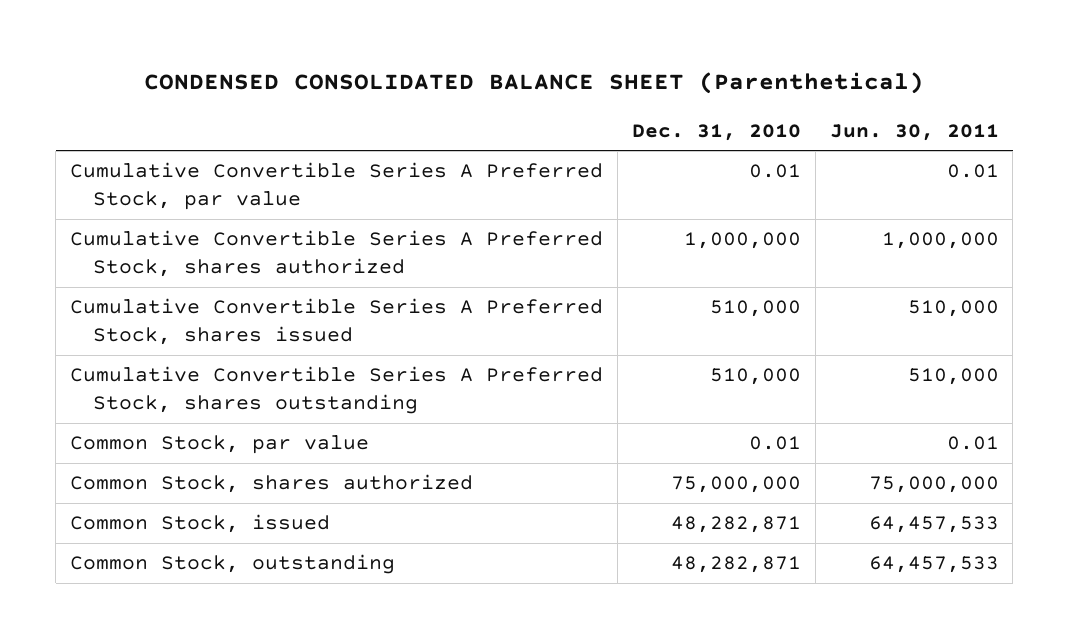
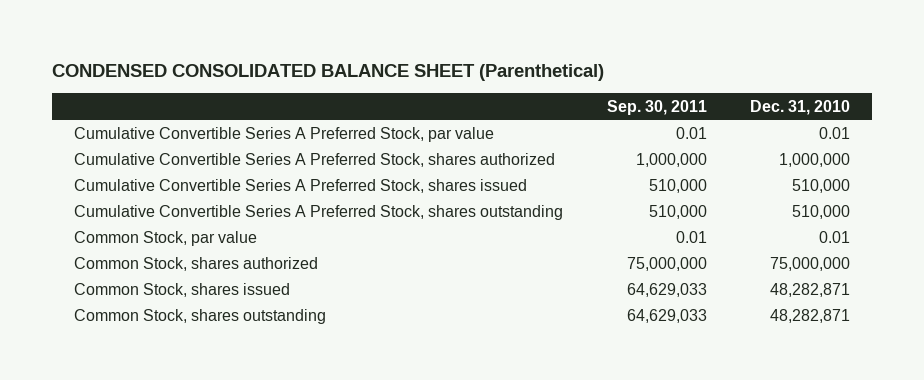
[829,123,999,141] Jun. 30, 2011 -> none
none -> [606,99,707,115] Sep. 30, 2011
[69,514,330,534] Common Stock, issued -> [74,282,291,297] Common Stock, shares issued
[69,554,395,575] Common Stock, outstanding -> [74,308,327,324] Common Stock, shares outstanding

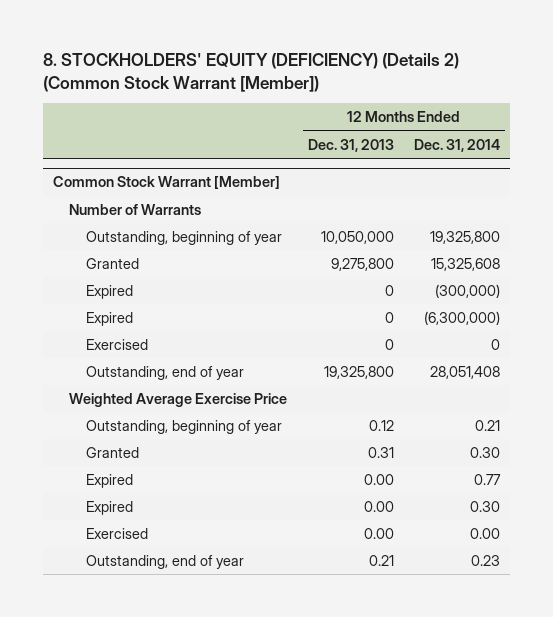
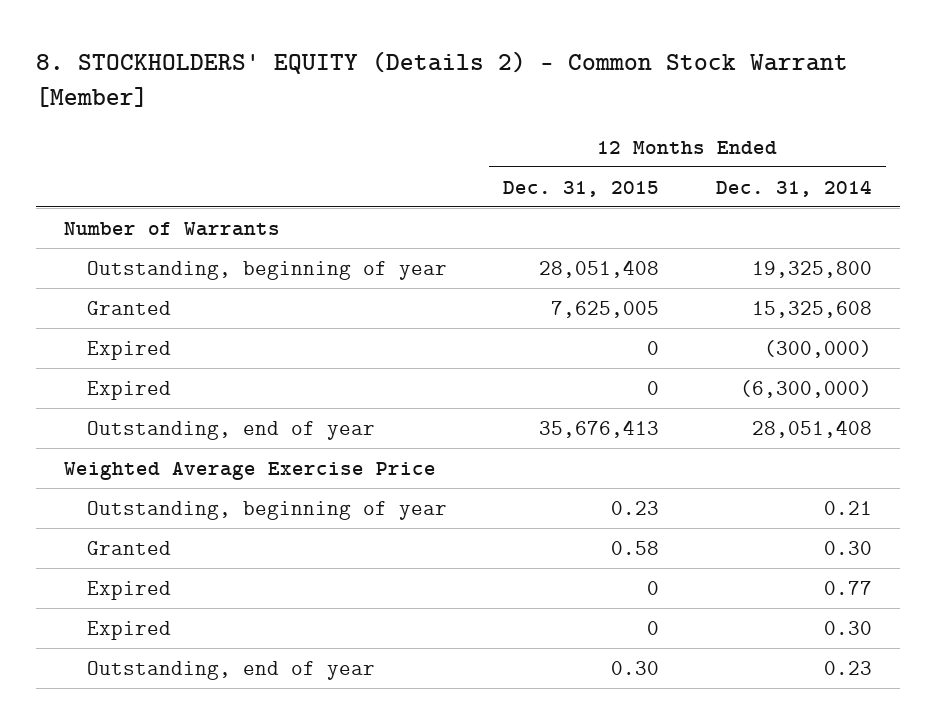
[43,53,460,92] 8. STOCKHOLDERS' EQUITY (DEFICIENCY) (Details 2) (Common Stock Warrant [Member]) -> [36,51,849,107] 8. STOCKHOLDERS' EQUITY (Details 2) - Common Stock Warrant [Member]
[307,138,394,152] Dec. 31, 2013 -> none
none -> [503,180,660,197] Dec. 31, 2015
[53,176,281,190] Common Stock Warrant [Member] -> none
[85,339,148,351] Exercised -> none
[85,528,148,540] Exercised -> none

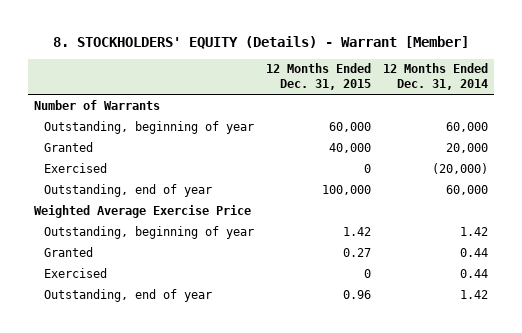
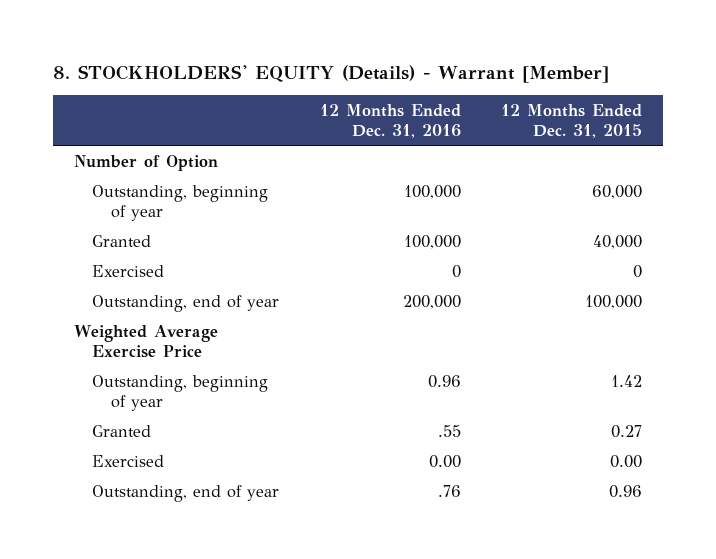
[383,63,489,90] 12 Months Ended Dec. 31, 2014 -> none
none -> [319,103,461,138] 12 Months Ended Dec. 31, 2016
[34,99,161,110] Number of Warrants -> [73,154,218,171] Number of Option
[364,268,372,278] 0 -> [610,454,643,468] 0.00

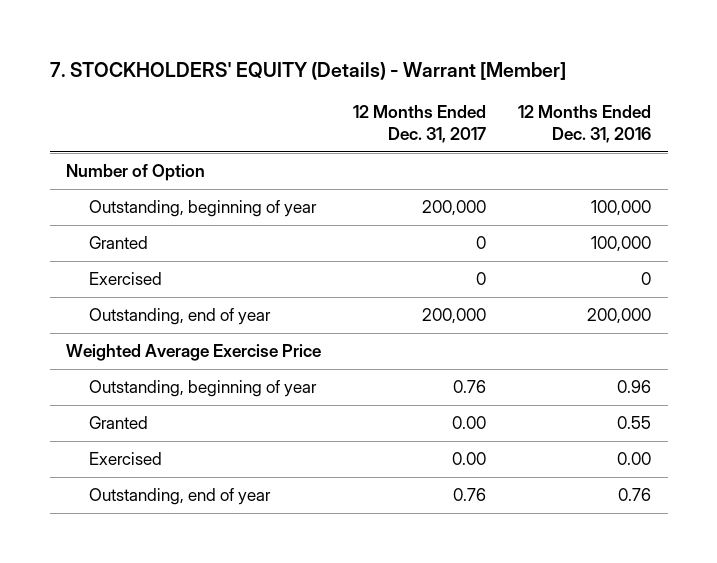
[53,64,610,83] 8. STOCKHOLDERS' EQUITY (Details) - Warrant [Member] -> [49,61,566,80] 7. STOCKHOLDERS' EQUITY (Details) - Warrant [Member]
[501,103,643,138] 12 Months Ended Dec. 31, 2015 -> none
none -> [353,104,487,144] 12 Months Ended Dec. 31, 2017
[437,424,461,437] .55 -> [617,416,652,430] 0.55
[437,484,461,497] .76 -> [618,488,652,502] 0.76

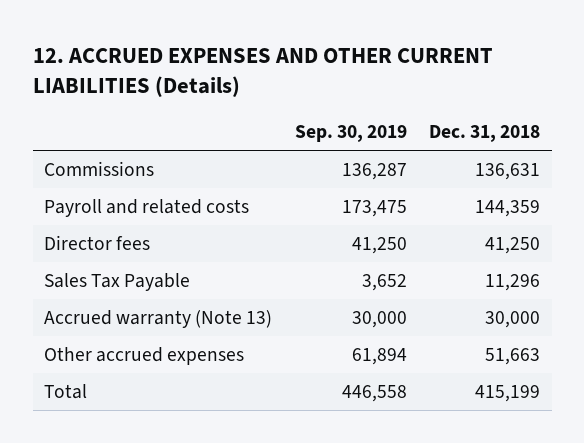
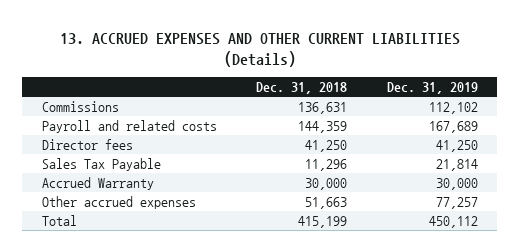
[32,48,493,98] 12. ACCRUED EXPENSES AND OTHER CURRENT LIABILITIES (Details) -> [59,32,460,67] 13. ACCRUED EXPENSES AND OTHER CURRENT LIABILITIES (Details)
[294,124,407,142] Sep. 30, 2019 -> none
none -> [386,81,478,94] Dec. 31, 2019
[44,310,273,329] Accrued warranty (Note 13) -> [41,176,154,190] Accrued Warranty

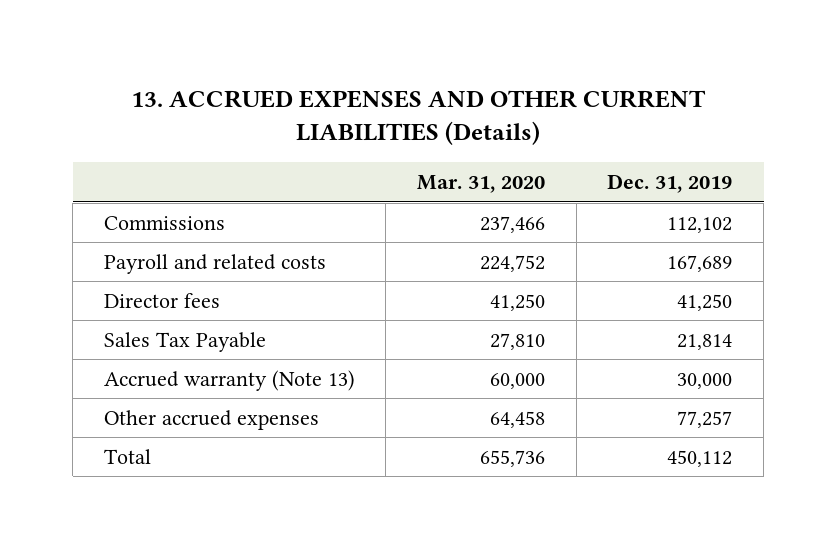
[256,81,348,94] Dec. 31, 2018 -> none
none -> [417,175,546,194] Mar. 31, 2020
[41,176,154,190] Accrued Warranty -> [103,369,355,391] Accrued warranty (Note 13)

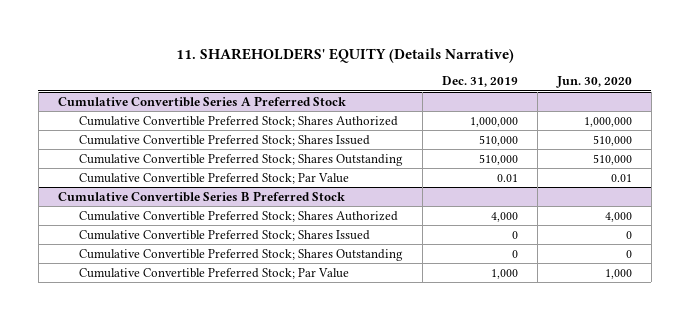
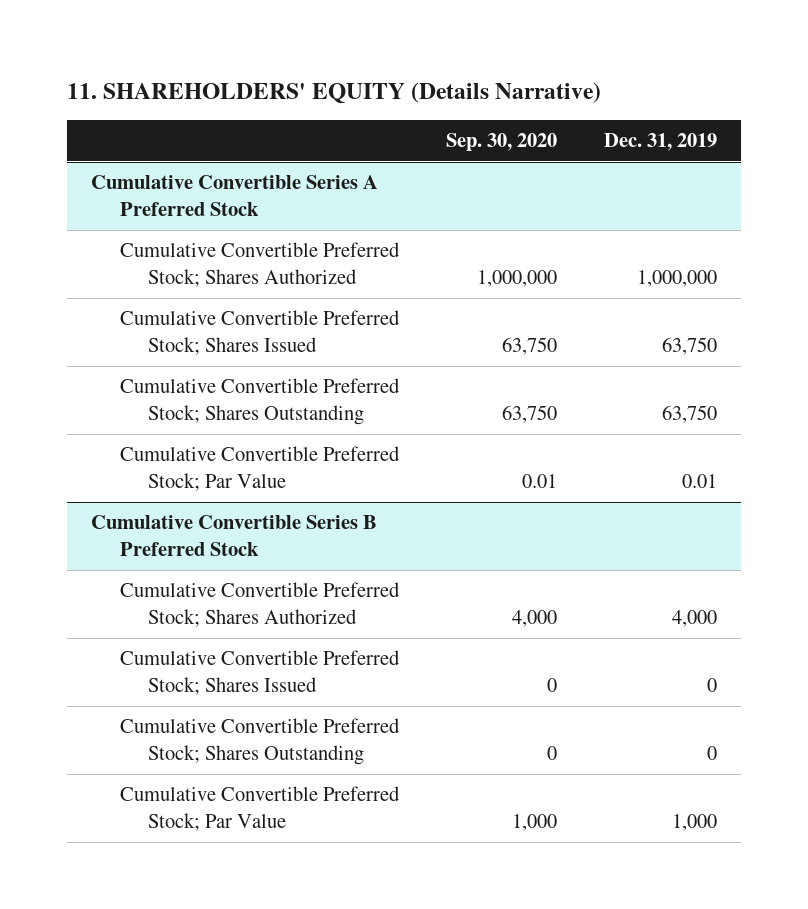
[555,76,632,89] Jun. 30, 2020 -> none
none -> [446,132,558,151] Sep. 30, 2020
[478,134,518,146] 510,000 -> [662,336,718,355] 63,750
[478,153,518,165] 510,000 -> [662,404,718,423] 63,750

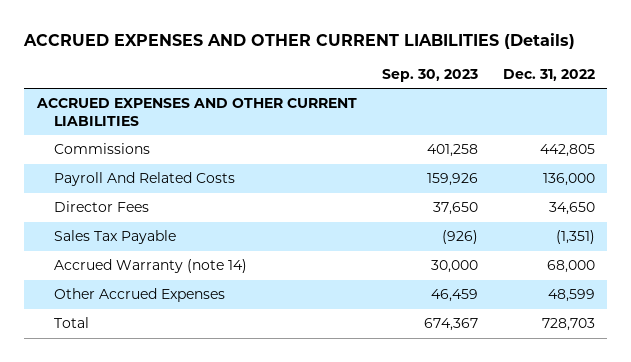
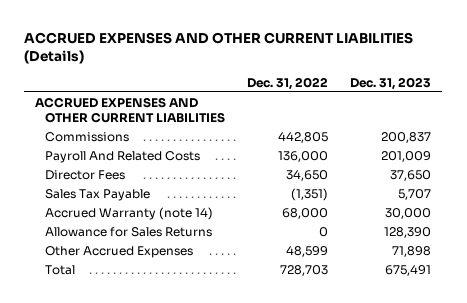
[381,68,478,82] Sep. 30, 2023 -> none
none -> [350,76,432,90] Dec. 31, 2023
none -> [45,226,213,237] Allowance for Sales Returns

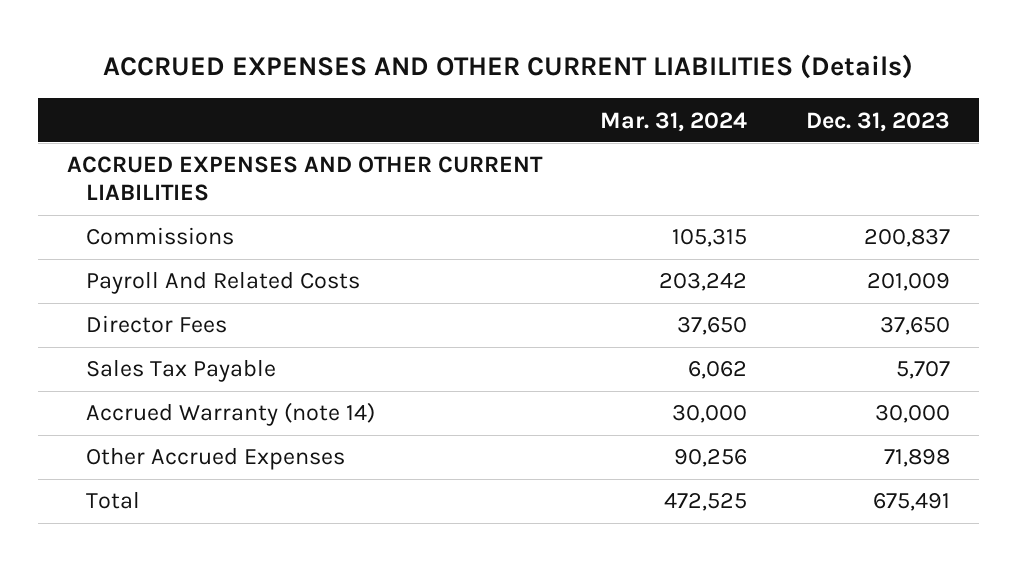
[247,76,329,90] Dec. 31, 2022 -> none
none -> [600,111,748,132] Mar. 31, 2024
[45,226,213,237] Allowance for Sales Returns -> none

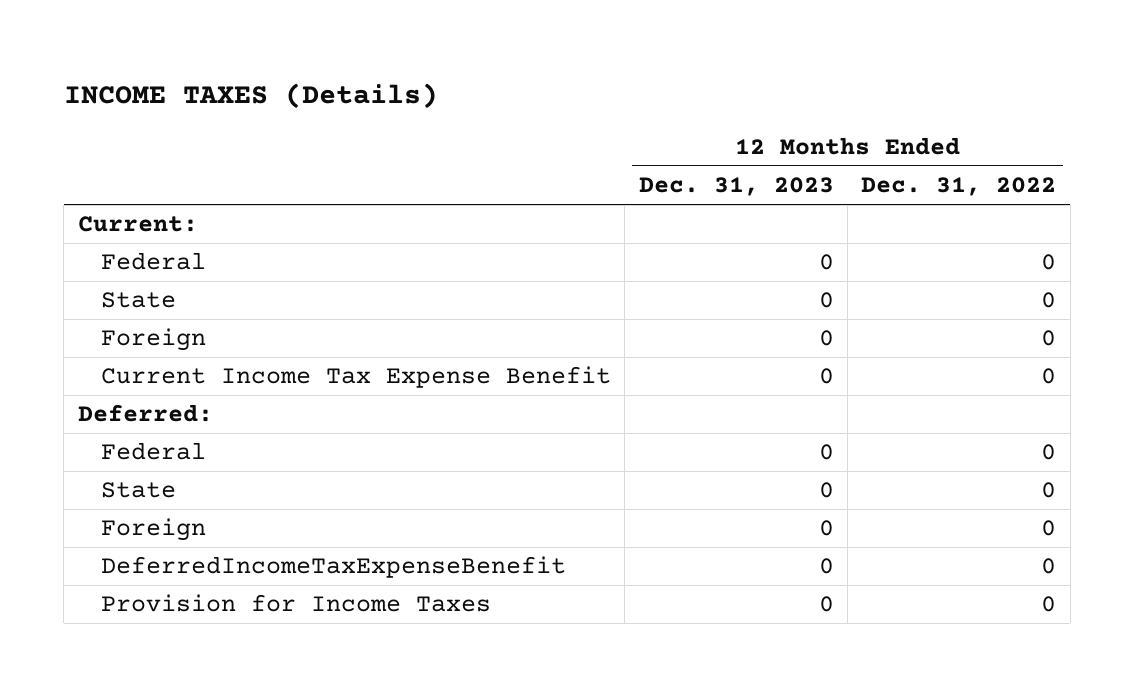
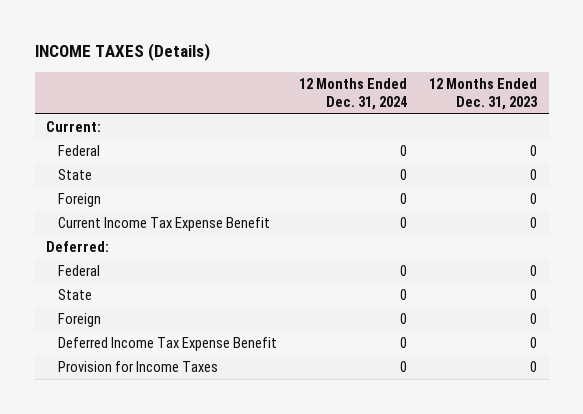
[861,177,1057,197] Dec. 31, 2022 -> none
none -> [299,78,408,111] 12 Months Ended Dec. 31, 2024
[101,556,567,579] DeferredIncomeTaxExpenseBenefit -> [57,337,277,352] Deferred Income Tax Expense Benefit

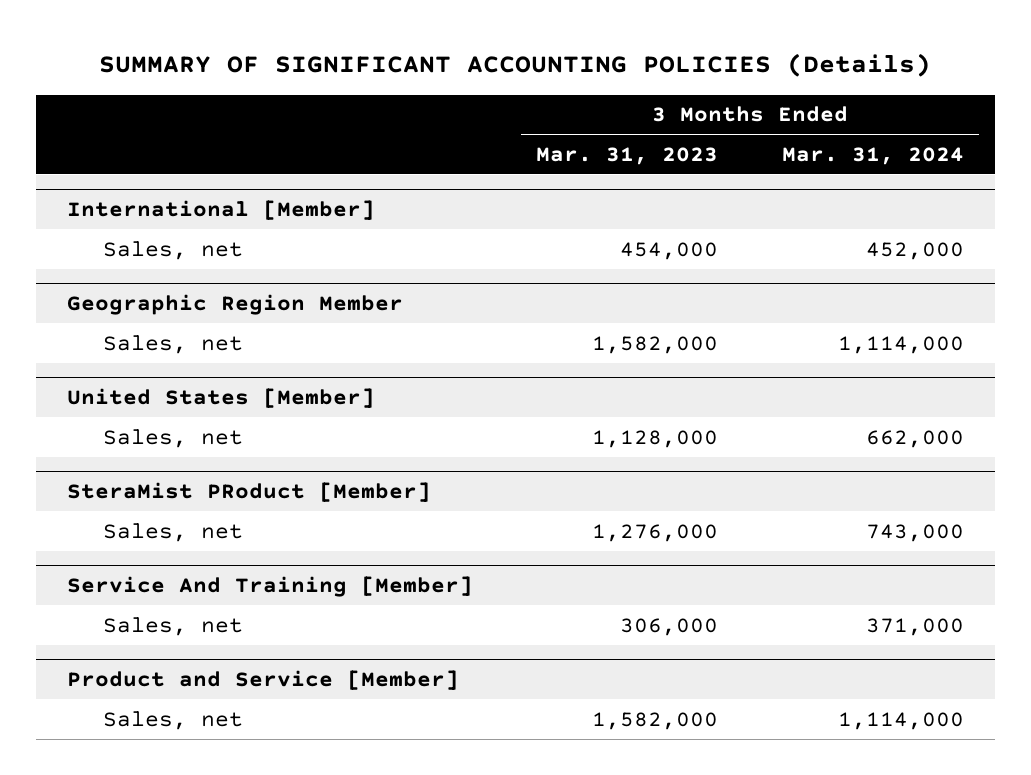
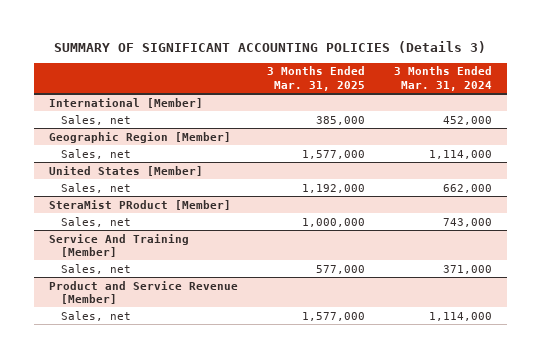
[99,52,932,77] SUMMARY OF SIGNIFICANT ACCOUNTING POLICIES (Details) -> [54,40,487,53] SUMMARY OF SIGNIFICANT ACCOUNTING POLICIES (Details 3)
[536,146,719,165] Mar. 31, 2023 -> none
none -> [266,66,365,91] 3 Months Ended Mar. 31, 2025
[67,293,404,315] Geographic Region Member -> [48,131,231,143] Geographic Region [Member]
[67,669,460,690] Product and Service [Member] -> [48,280,238,304] Product and Service Revenue [Member]

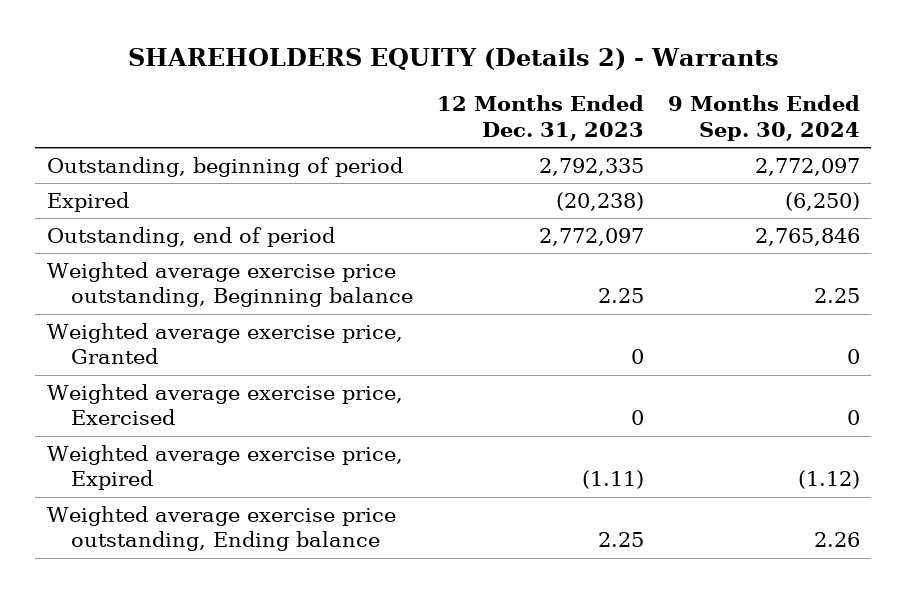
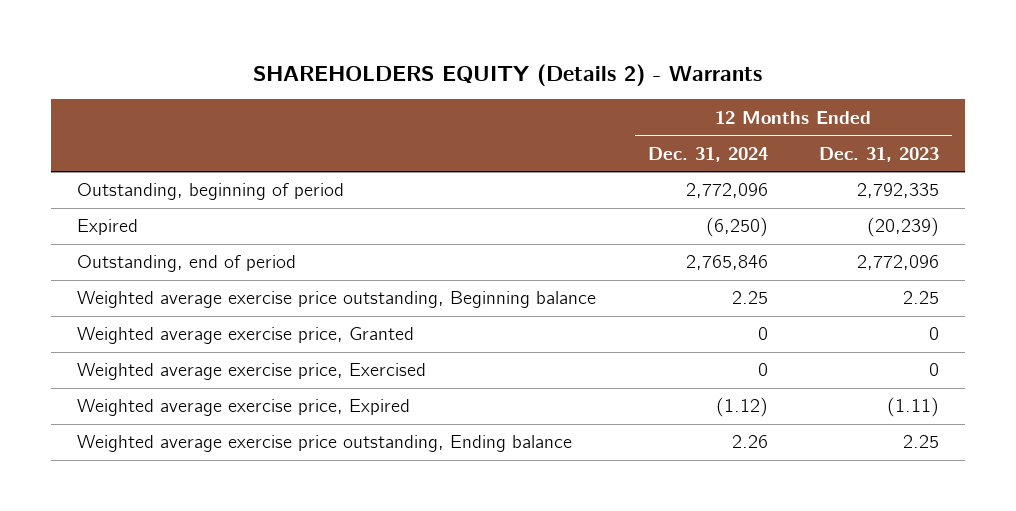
[667,95,860,142] 9 Months Ended Sep. 30, 2024 -> none
none -> [647,146,768,162] Dec. 31, 2024
[555,191,644,211] (20,238) -> [867,217,940,238] (20,239)
[538,227,644,246] 2,772,097 -> [857,255,940,271] 2,772,096

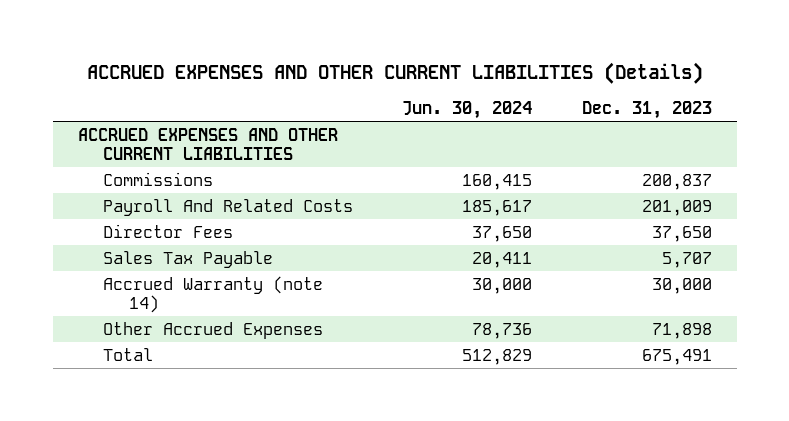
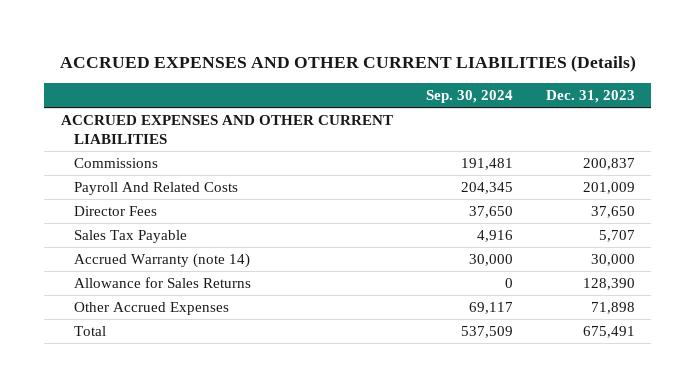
[402,101,533,120] Jun. 30, 2024 -> none
none -> [425,90,513,104] Sep. 30, 2024
none -> [74,276,252,288] Allowance for Sales Returns

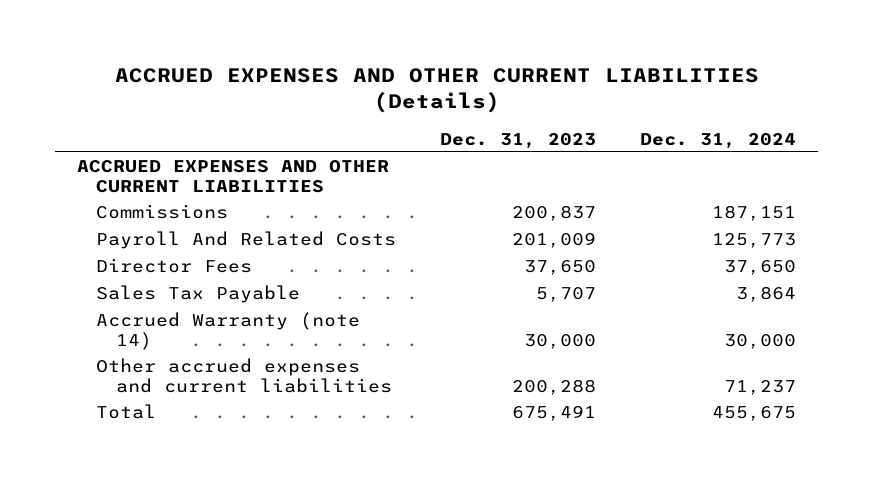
[425,90,513,104] Sep. 30, 2024 -> none
none -> [640,132,797,149] Dec. 31, 2024
[74,276,252,288] Allowance for Sales Returns -> none
[74,301,230,315] Other Accrued Expenses -> [96,358,392,393] Other accrued expenses and current liabilities
[590,301,635,314] 71,898 -> [512,378,597,395] 200,288

